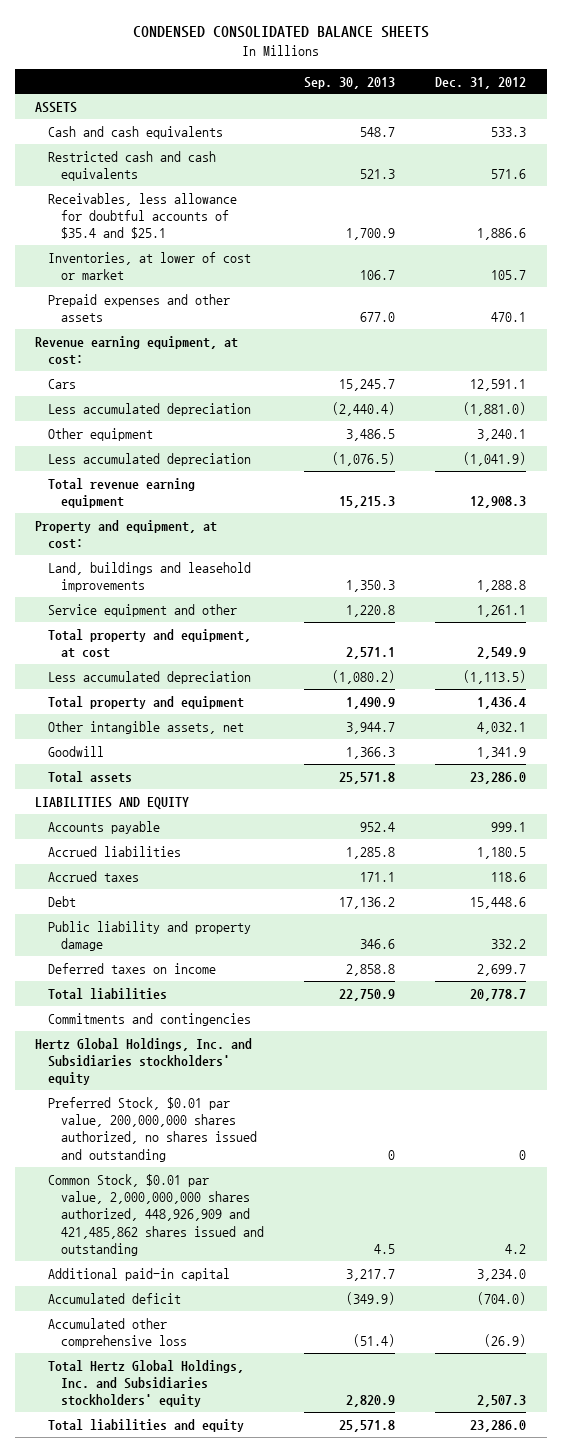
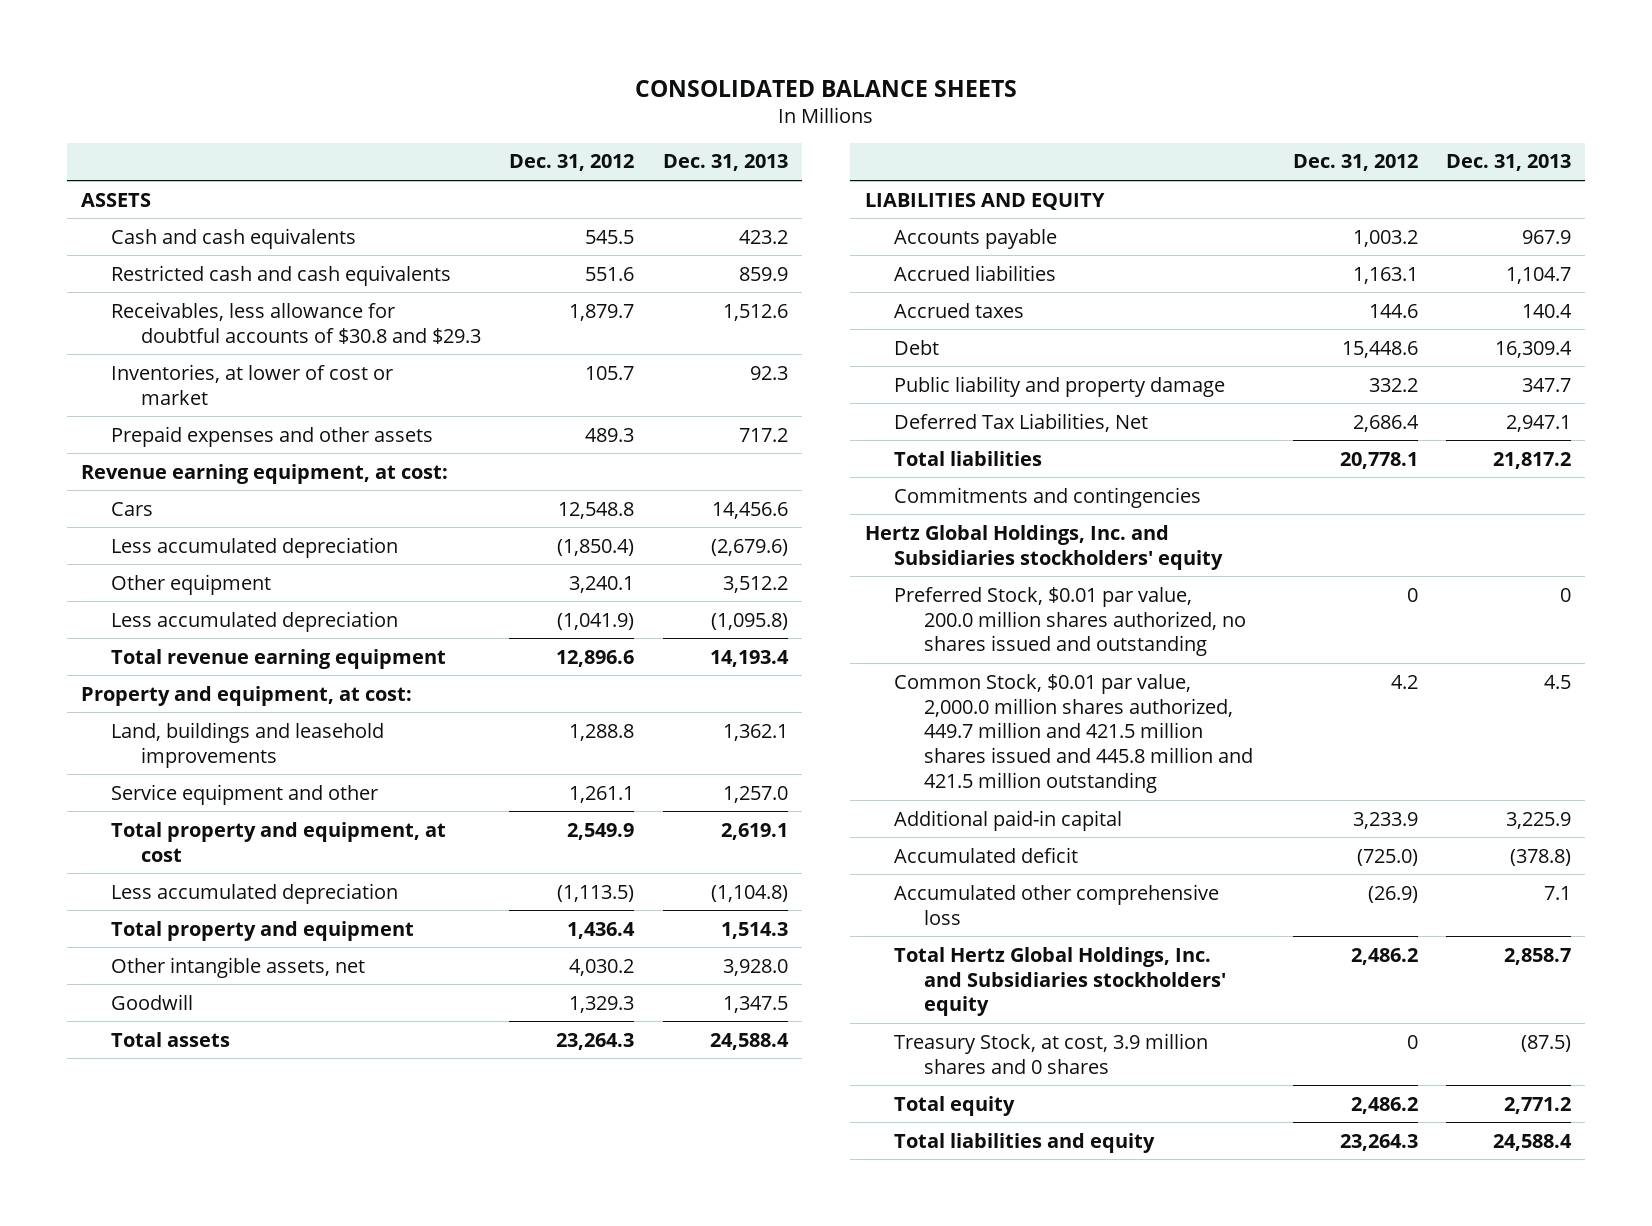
[132,26,429,39] CONDENSED CONSOLIDATED BALANCE SHEETS -> [635,80,1018,98] CONSOLIDATED BALANCE SHEETS
[304,76,396,89] Sep. 30, 2013 -> none
none -> [662,154,788,172] Dec. 31, 2013
[491,126,527,137] 533.3 -> [585,229,635,244] 545.5
[491,169,527,180] 571.6 -> [585,266,635,281] 551.6
[47,192,237,240] Receivables, less allowance for doubtful accounts of $35.4 and $25.1 -> [110,301,481,344] Receivables, less allowance for doubtful accounts of $30.8 and $29.3
[477,228,527,241] 1,886.6 -> [569,303,635,321] 1,879.7
[491,312,527,323] 470.1 -> [585,427,635,442] 489.3
[470,378,527,391] 12,591.1 -> [558,501,635,519] 12,548.8
[463,401,527,416] (1,881.0) -> [557,538,635,556] (1,850.4)
[470,496,527,509] 12,908.3 -> [556,649,635,667] 12,896.6
[477,721,527,734] 4,032.1 -> [569,958,635,976] 4,030.2
[477,746,527,759] 1,341.9 -> [569,995,635,1013] 1,329.3
[470,771,527,784] 23,286.0 -> [556,1032,635,1050] 23,264.3
[491,821,527,832] 999.1 -> [1352,229,1418,247] 1,003.2
[477,846,527,859] 1,180.5 -> [1352,266,1418,284] 1,163.1
[491,871,527,882] 118.6 -> [1368,303,1418,318] 144.6
[47,962,216,974] Deferred taxes on income -> none
none -> [894,412,1149,432] Deferred Tax Liabilities, Net
[470,988,527,1001] 20,778.7 -> [1339,451,1418,469] 20,778.1
[47,1096,257,1162] Preferred Stock, $0.01 par value, 200,000,000 shares authorized, no shares issued and outstanding -> [894,586,1247,657] Preferred Stock, $0.01 par value, 200.0 million shares authorized, no shares issued and outstanding
[47,1173,264,1257] Common Stock, $0.01 par value, 2,000,000,000 shares authorized, 448,926,909 and 421,485,862 shares issued and outstanding -> [894,673,1254,794] Common Stock, $0.01 par value, 2,000.0 million shares authorized, 449.7 million and 421.5 million shares issued and 445.8 million and 421.5 million outstanding
[477,1268,527,1281] 3,234.0 -> [1352,811,1418,829] 3,233.9
[477,1291,527,1305] (704.0) -> [1356,848,1418,866] (725.0)
[477,1395,527,1408] 2,507.3 -> [1350,947,1418,965] 2,486.2
none -> [894,1032,1209,1074] Treasury Stock, at cost, 3.9 million shares and 0 shares
none -> [894,1095,1016,1116] Total equity
[470,1419,527,1432] 23,286.0 -> [1339,1133,1418,1151] 23,264.3

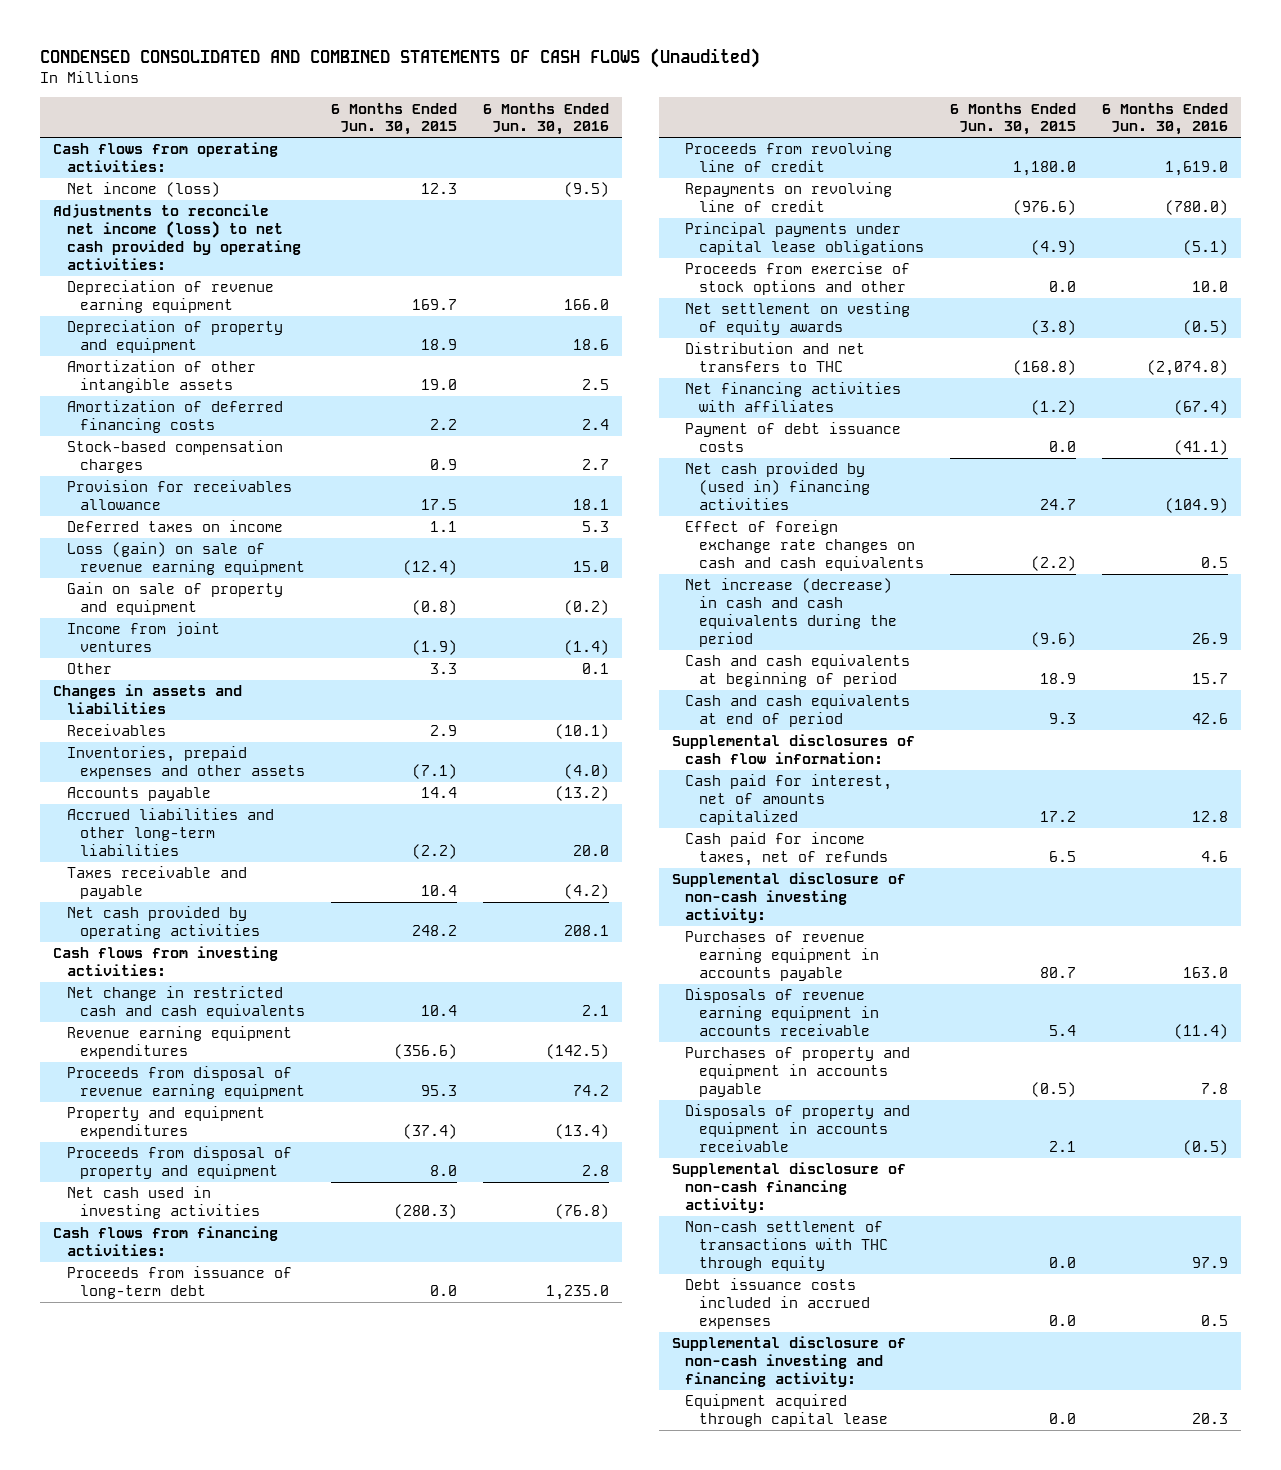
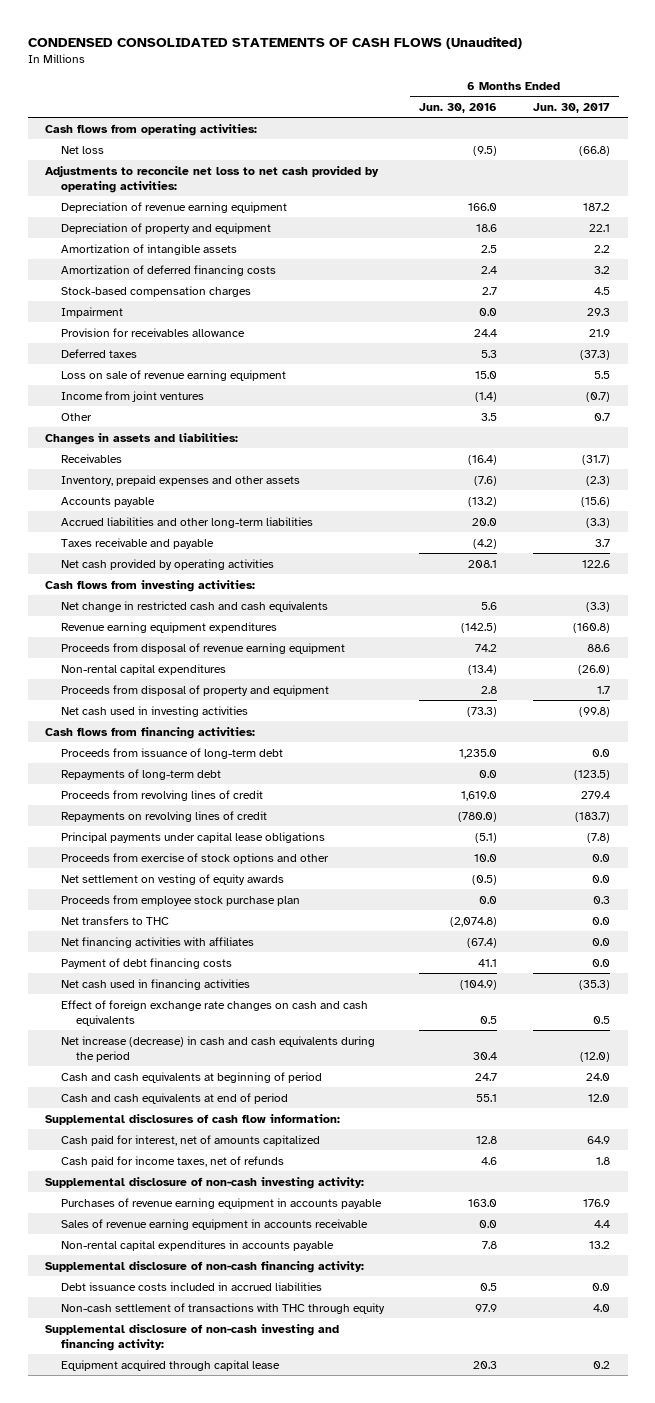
[40,47,761,68] CONDENSED CONSOLIDATED AND COMBINED STATEMENTS OF CASH FLOWS (Unaudited) -> [27,35,522,49] CONDENSED CONSOLIDATED STATEMENTS OF CASH FLOWS (Unaudited)
[331,102,458,136] 6 Months Ended Jun. 30, 2015 -> none
none -> [532,102,610,113] Jun. 30, 2017
[66,182,220,198] Net income (loss) -> [60,145,104,154] Net loss
[53,204,301,270] Adjustments to reconcile net income (loss) to net cash provided by operating activities: -> [45,165,380,193] Adjustments to reconcile net loss to net cash provided by operating activities:
[66,360,256,394] Amortization of other intangible assets -> [60,243,237,255] Amortization of intangible assets
[66,582,283,616] Gain on sale of property and equipment -> none
none -> [60,306,123,318] Impairment
[573,499,610,511] 18.1 -> [474,328,498,337] 24.4
[66,520,283,533] Deferred taxes on income -> [60,348,137,358] Deferred taxes
[66,542,306,576] Loss (gain) on sale of revenue earning equipment -> [60,369,286,381] Loss on sale of revenue earning equipment
[582,663,610,675] 0.1 -> [481,412,498,421] 3.5
[53,684,243,715] Changes in assets and liabilities -> [45,432,239,445] Changes in assets and liabilities:
[555,724,610,740] (10.1) -> [468,454,498,465] (16.4)
[66,746,306,780] Inventories, prepaid expenses and other assets -> [60,474,300,486] Inventory, prepaid expenses and other assets
[564,764,610,780] (4.0) -> [474,475,498,486] (7.6)
[582,1005,610,1017] 2.1 -> [481,601,498,610] 5.6
[66,1106,265,1140] Property and equipment expenditures -> [60,663,226,675] Non-rental capital expenditures
[555,1204,610,1220] (76.8) -> [467,706,498,717] (73.3)
none -> [60,768,221,780] Repayments of long-term debt
[685,142,893,173] Proceeds from revolving line of credit -> [60,789,263,801] Proceeds from revolving lines of credit
[685,182,893,213] Repayments on revolving line of credit -> [60,810,267,822] Repayments on revolving lines of credit
none -> [60,894,300,906] Proceeds from employee stock purchase plan
[685,342,866,373] Distribution and net transfers to THC -> [60,915,169,925] Net transfers to THC
[685,422,902,453] Payment of debt issuance costs -> [60,957,232,969] Payment of debt financing costs
[1173,440,1228,456] (41.1) -> [478,958,498,967] 41.1
[685,462,870,510] Net cash provided by (used in) financing activities -> [60,978,250,990] Net cash used in financing activities
[1191,632,1228,644] 26.9 -> [473,1051,498,1060] 30.4
[1191,673,1228,685] 15.7 -> [475,1072,498,1081] 24.7
[1191,713,1228,725] 42.6 -> [476,1093,498,1102] 55.1
[685,1047,911,1097] Purchases of property and equipment in accounts payable -> none
[685,1104,911,1152] Disposals of property and equipment in accounts receivable -> none
[685,988,879,1036] Disposals of revenue earning equipment in accounts receivable -> [60,1218,368,1230] Sales of revenue earning equipment in accounts receivable
[1173,1023,1228,1039] (11.4) -> [479,1219,498,1228] 0.0
none -> [60,1239,334,1251] Non-rental capital expenditures in accounts payable
none -> [60,1281,322,1291] Debt issuance costs included in accrued liabilities
[685,1278,870,1329] Debt issuance costs included in accrued expenses -> none

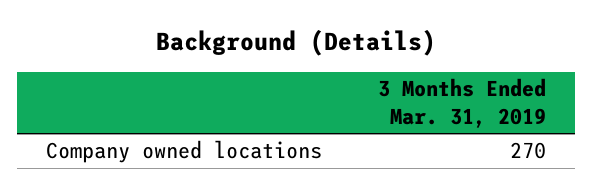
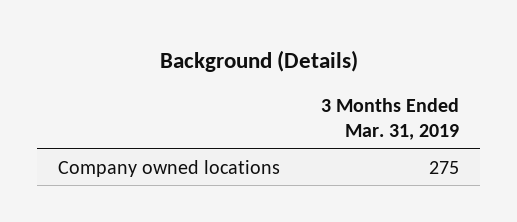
[510,142,547,160] 270 -> [429,161,460,175] 275

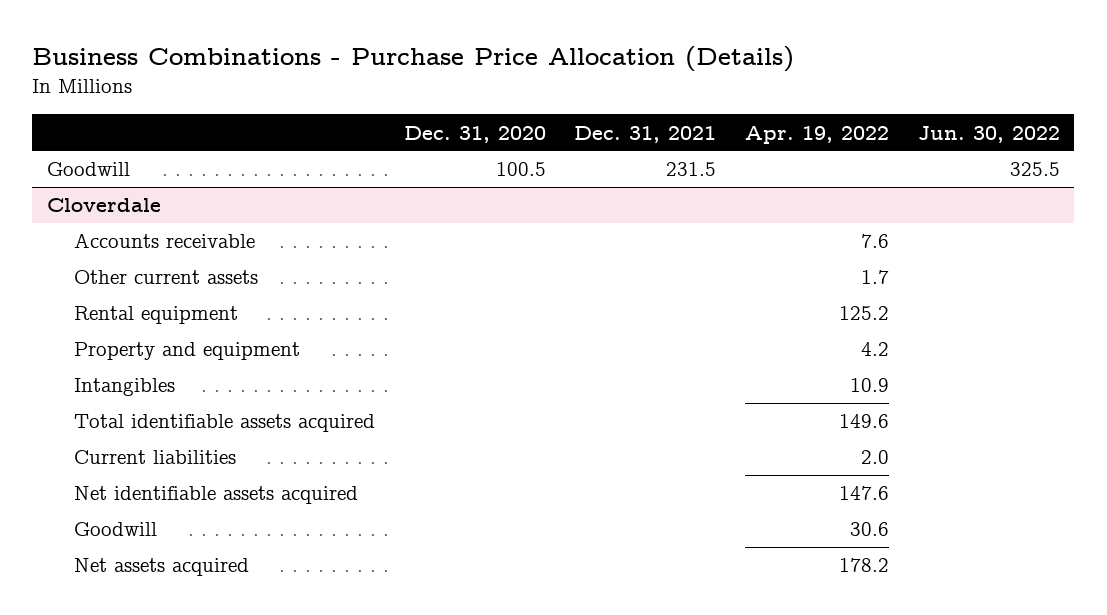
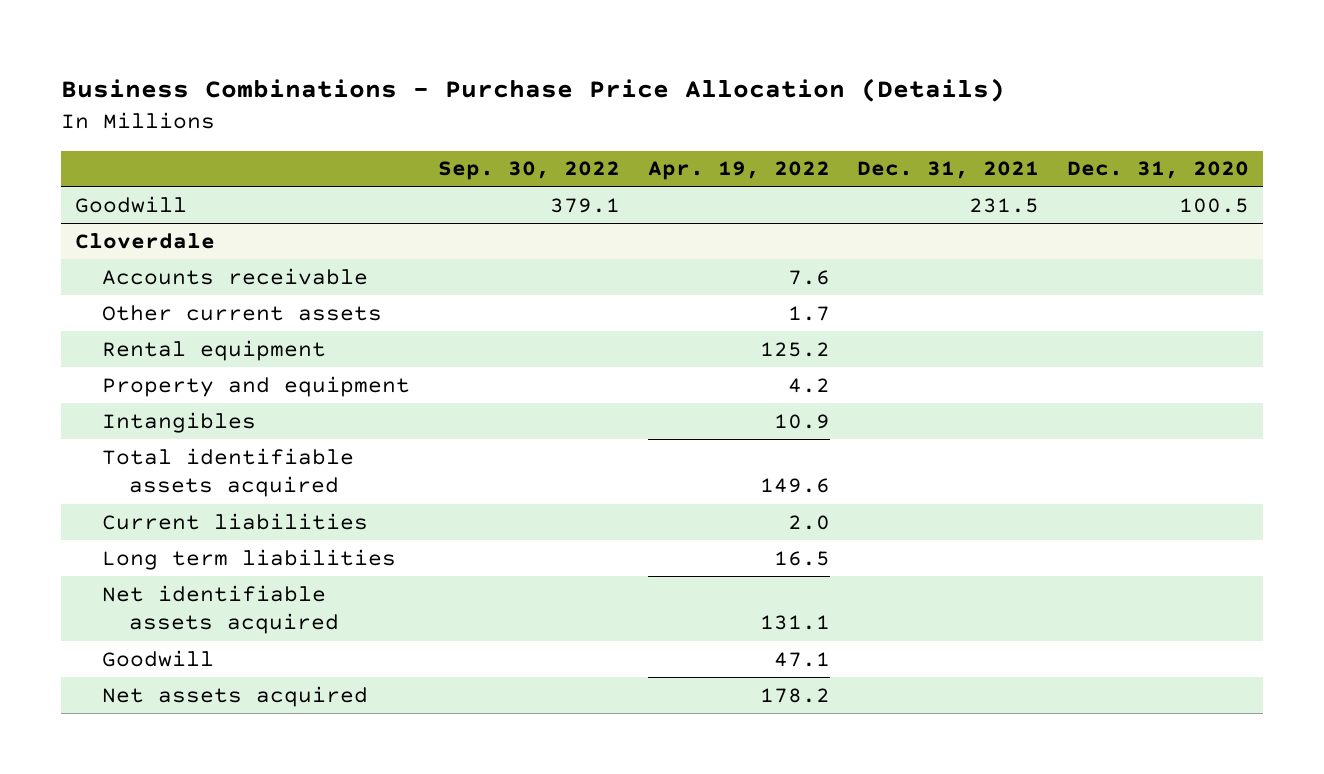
[918,125,1061,143] Jun. 30, 2022 -> none
none -> [437,161,620,181] Sep. 30, 2022
none -> [101,548,396,570] Long term liabilities
[839,486,890,501] 147.6 -> [759,615,830,631] 131.1
[850,522,890,537] 30.6 -> [773,651,830,667] 47.1

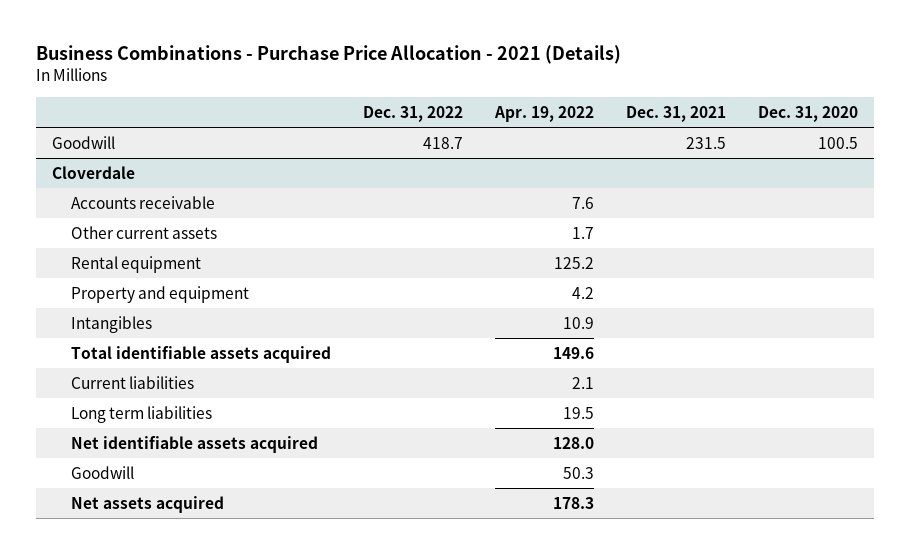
[61,77,1006,102] Business Combinations - Purchase Price Allocation (Details) -> [35,45,621,65] Business Combinations - Purchase Price Allocation - 2021 (Details)
[437,161,620,181] Sep. 30, 2022 -> none
none -> [362,105,463,122] Dec. 31, 2022
[787,514,830,530] 2.0 -> [571,376,594,389] 2.1
[773,550,830,566] 16.5 -> [562,406,594,419] 19.5
[759,615,830,631] 131.1 -> [552,436,594,449] 128.0
[773,651,830,667] 47.1 -> [562,466,594,479] 50.3
[759,687,830,703] 178.2 -> [552,496,594,509] 178.3

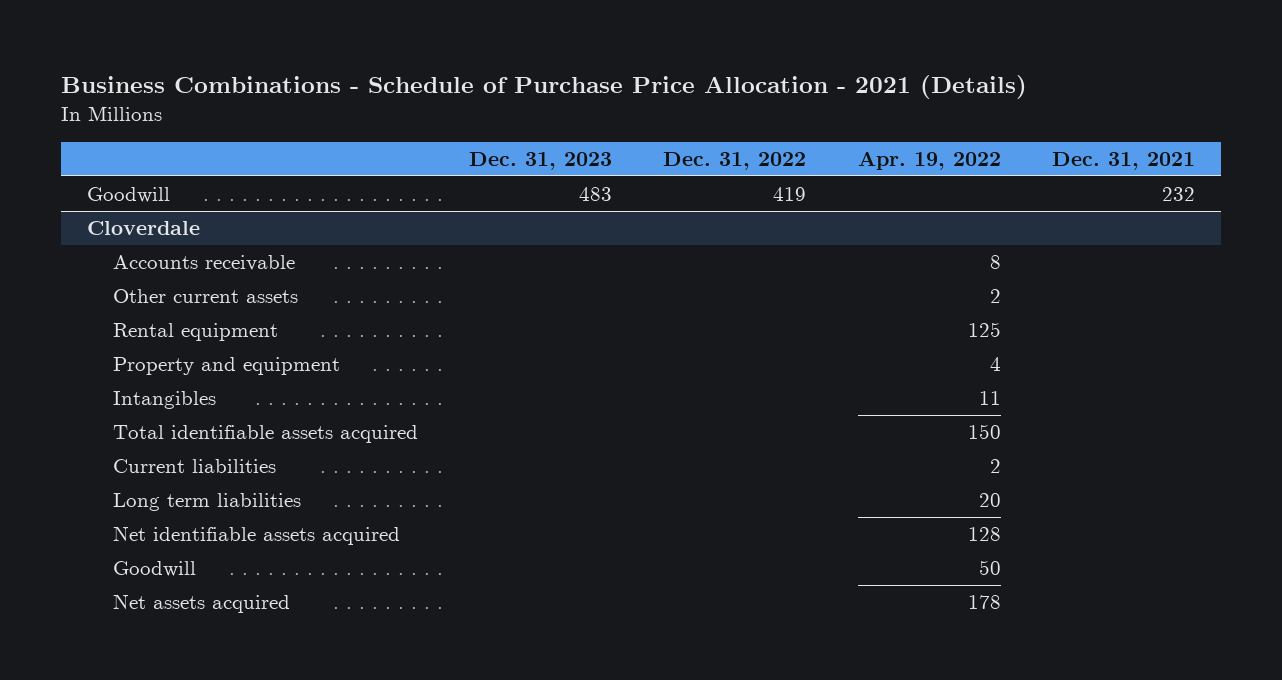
[35,45,621,65] Business Combinations - Purchase Price Allocation - 2021 (Details) -> [61,75,1028,100] Business Combinations - Schedule of Purchase Price Allocation - 2021 (Details)
[757,105,858,122] Dec. 31, 2020 -> none
none -> [468,151,612,170] Dec. 31, 2023
[422,136,463,149] 418.7 -> [773,187,807,202] 419
[685,136,726,149] 231.5 -> [1162,187,1196,202] 232
[571,196,594,209] 7.6 -> [989,255,1001,270] 8
[571,226,594,239] 1.7 -> [989,289,1001,304] 2
[553,256,594,269] 125.2 -> [967,322,1001,338] 125
[571,286,594,299] 4.2 -> [989,357,1001,372] 4
[562,316,594,329] 10.9 -> [978,391,1001,406] 11
[552,346,594,359] 149.6 -> [967,424,1001,440] 150
[571,376,594,389] 2.1 -> [989,459,1001,474] 2
[562,406,594,419] 19.5 -> [978,493,1001,508] 20
[552,436,594,449] 128.0 -> [967,527,1001,542] 128
[562,466,594,479] 50.3 -> [978,560,1001,576] 50
[552,496,594,509] 178.3 -> [967,595,1001,610] 178

